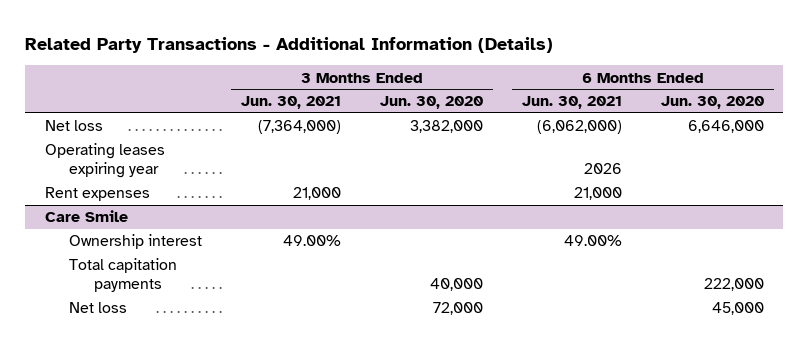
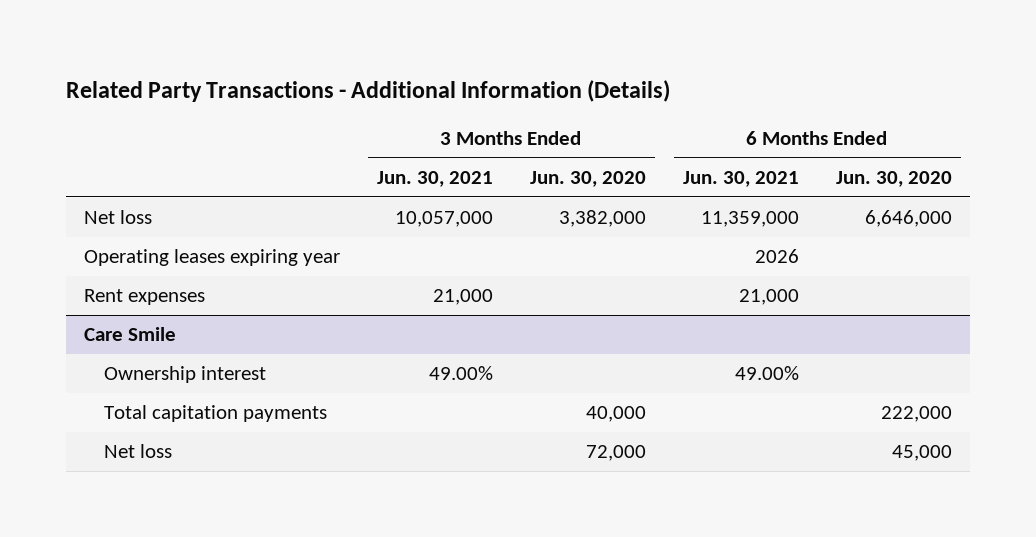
[258,120,342,135] (7,364,000) -> [395,211,494,228] 10,057,000
[536,120,622,135] (6,062,000) -> [700,211,799,228] 11,359,000

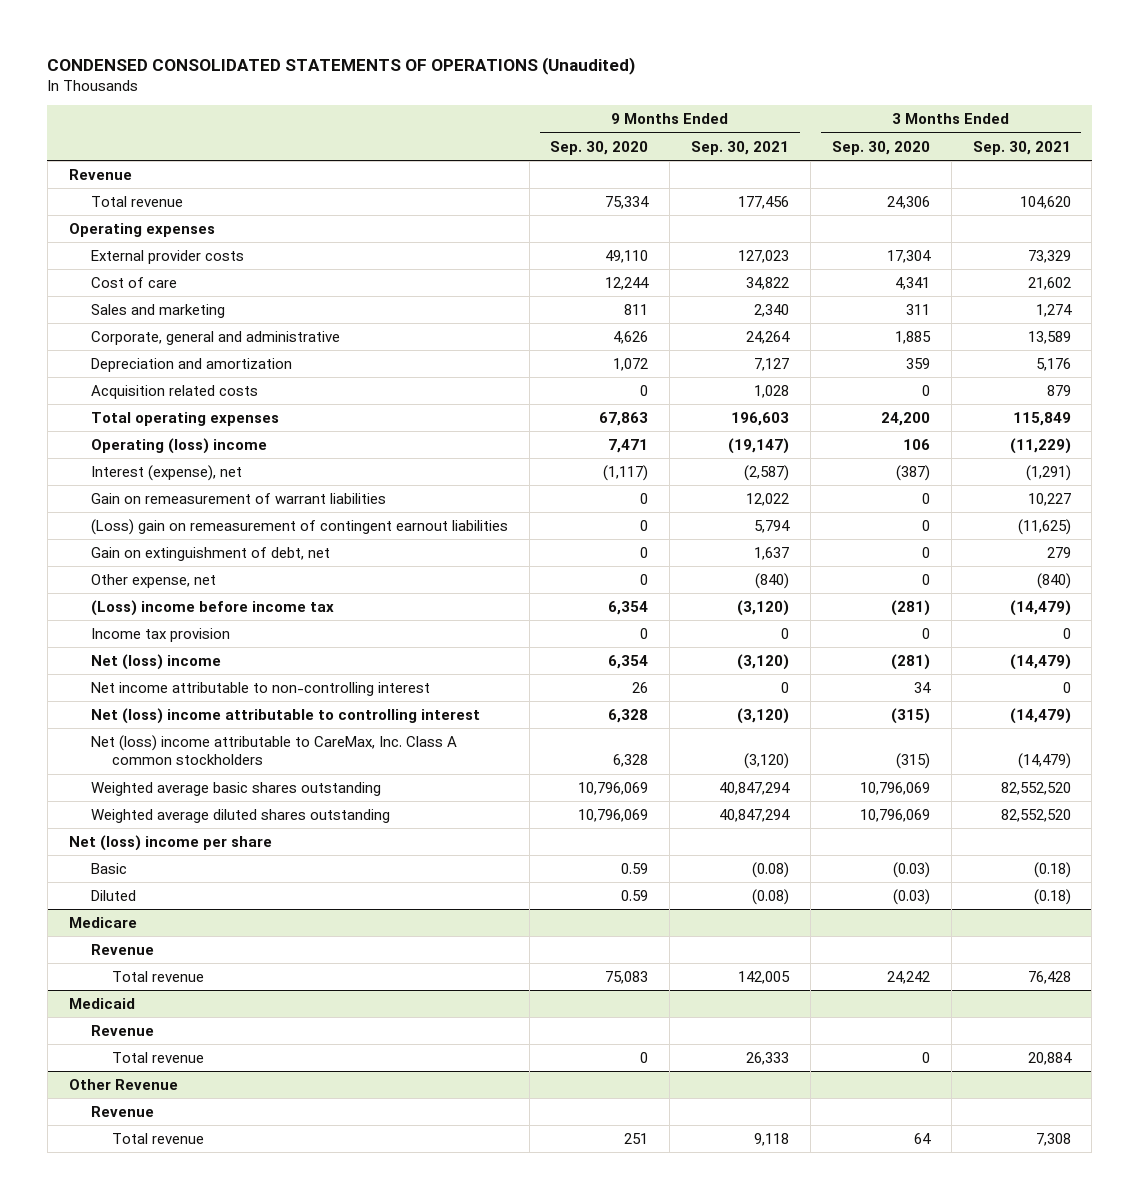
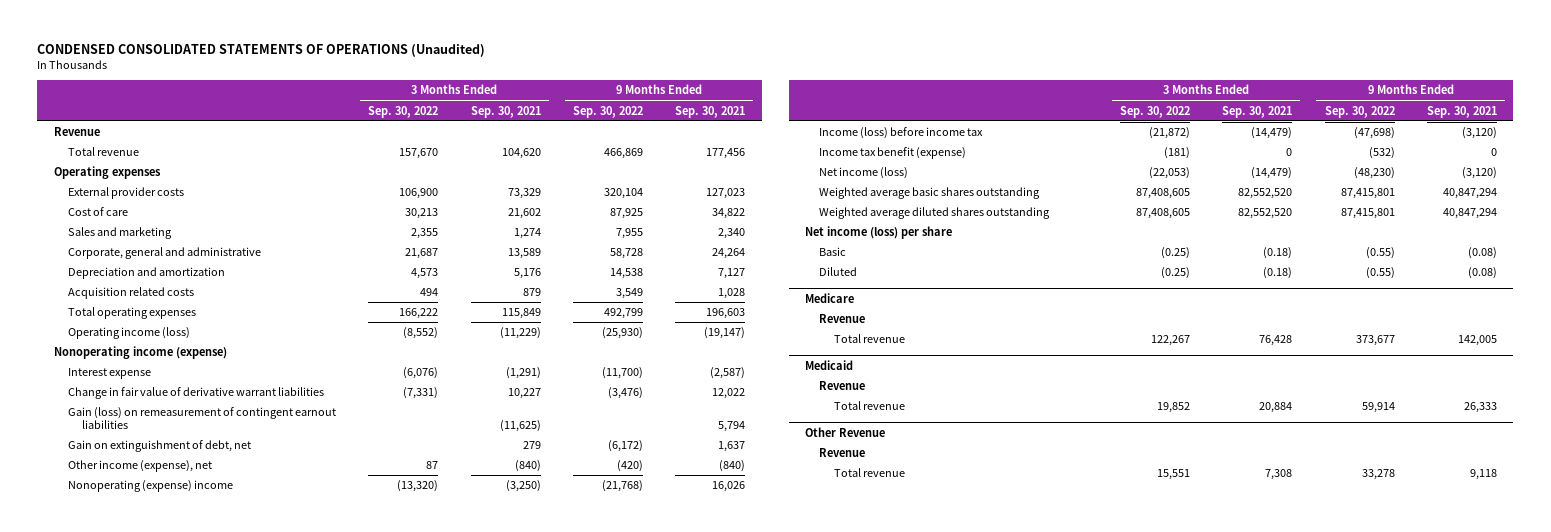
[550,140,649,155] Sep. 30, 2020 -> none
[831,140,930,155] Sep. 30, 2020 -> none
none -> [368,105,439,118] Sep. 30, 2022
none -> [572,105,643,118] Sep. 30, 2022
[90,437,267,454] Operating (loss) income -> [67,327,190,340] Operating income (loss)
none -> [53,346,227,360] Nonoperating income (expense)
[90,464,242,481] Interest (expense), net -> [67,368,151,380] Interest expense
[90,492,386,504] Gain on remeasurement of warrant liabilities -> [67,387,324,400] Change in fair value of derivative warrant liabilities
[90,518,508,535] (Loss) gain on remeasurement of contingent earnout liabilities -> [67,407,336,430] Gain (loss) on remeasurement of contingent earnout liabilities
[90,681,430,696] Net income attributable to non-controlling interest -> none
[90,707,480,724] Net (loss) income attributable to controlling interest -> none
[90,734,457,766] Net (loss) income attributable to CareMax, Inc. Class A common stockholders -> none
[90,573,216,588] Other expense, net -> [67,460,212,473] Other income (expense), net
none -> [67,480,233,493] Nonoperating (expense) income
[90,599,334,616] (Loss) income before income tax -> [819,127,984,140] Income (loss) before income tax
[90,627,230,642] Income tax provision -> [819,147,967,160] Income tax benefit (expense)
[90,653,221,670] Net (loss) income -> [819,167,909,180] Net income (loss)
[68,834,272,851] Net (loss) income per share -> [805,226,953,240] Net income (loss) per share

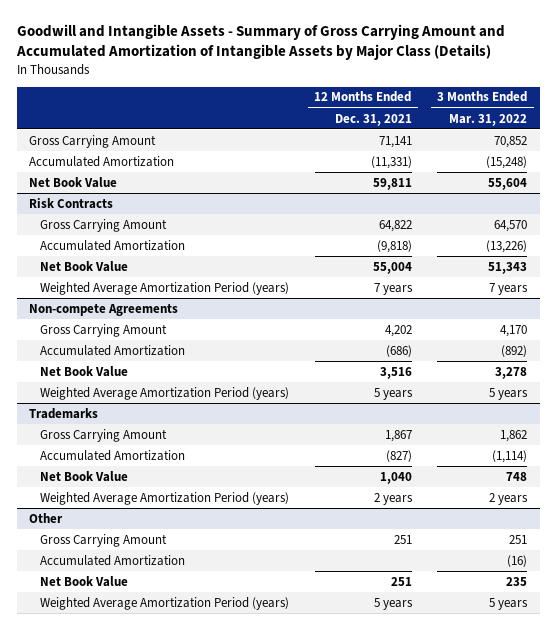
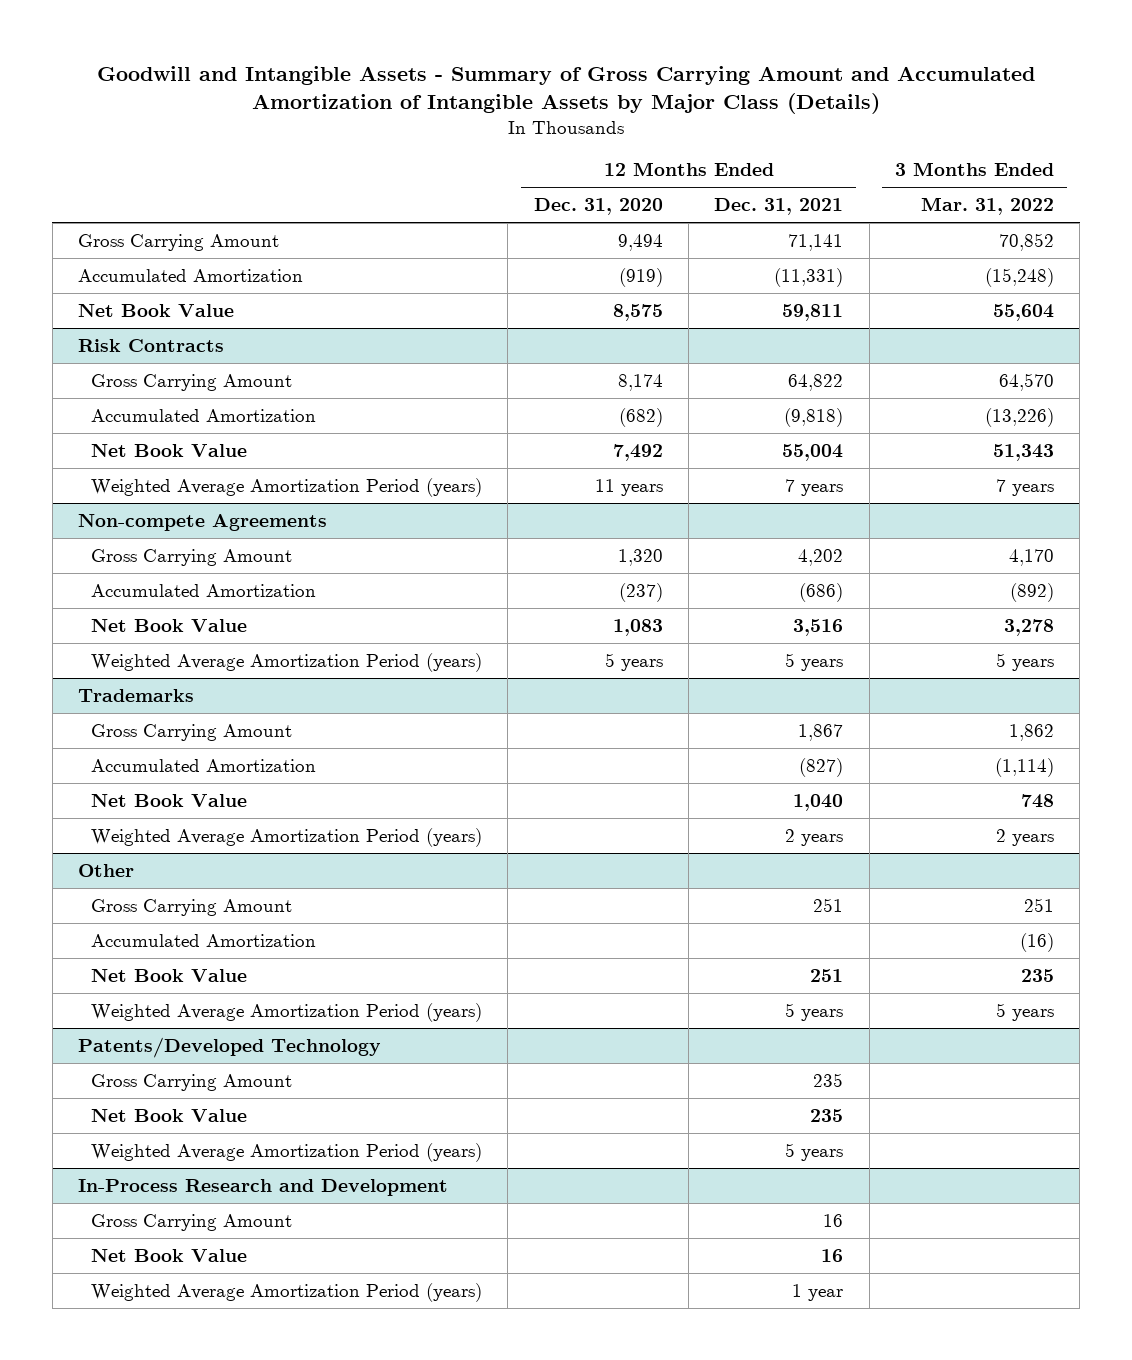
none -> [533,198,663,216] Dec. 31, 2020
none -> [77,1036,381,1058] Patents/Developed Technology
none -> [91,1073,293,1091] Gross Carrying Amount
none -> [91,1108,248,1122] Net Book Value
none -> [91,1142,483,1162] Weighted Average Amortization Period (years)
none -> [77,1178,448,1196] In-Process Research and Development
none -> [91,1213,293,1231] Gross Carrying Amount
none -> [91,1248,248,1262] Net Book Value
none -> [91,1282,483,1302] Weighted Average Amortization Period (years)

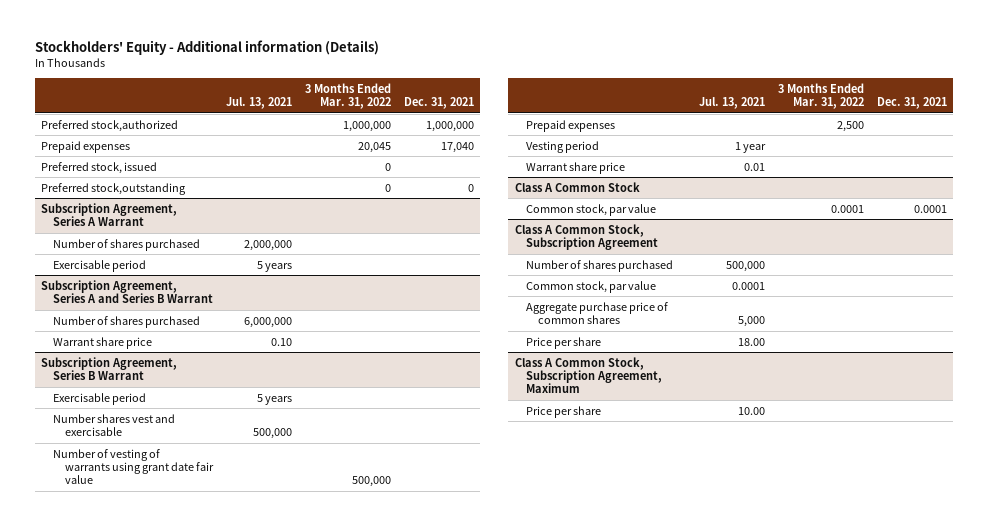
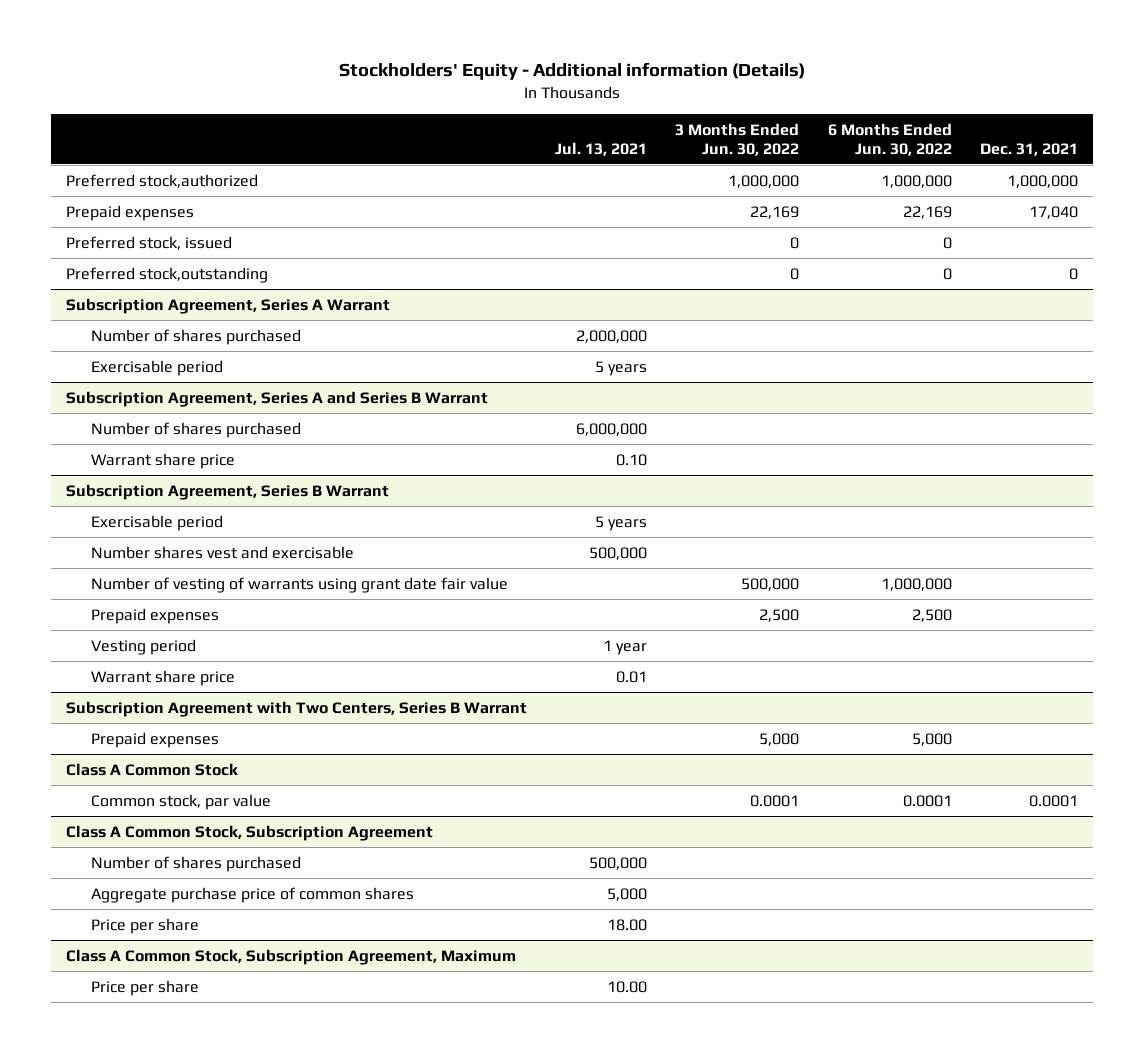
[304,82,391,110] 3 Months Ended Mar. 31, 2022 -> none
none -> [675,122,800,156] 3 Months Ended Jun. 30, 2022
none -> [827,122,952,156] 6 Months Ended Jun. 30, 2022
none -> [65,700,527,717] Subscription Agreement with Two Centers, Series B Warrant
none -> [90,731,219,748] Prepaid expenses
[526,280,657,293] Common stock, par value -> none

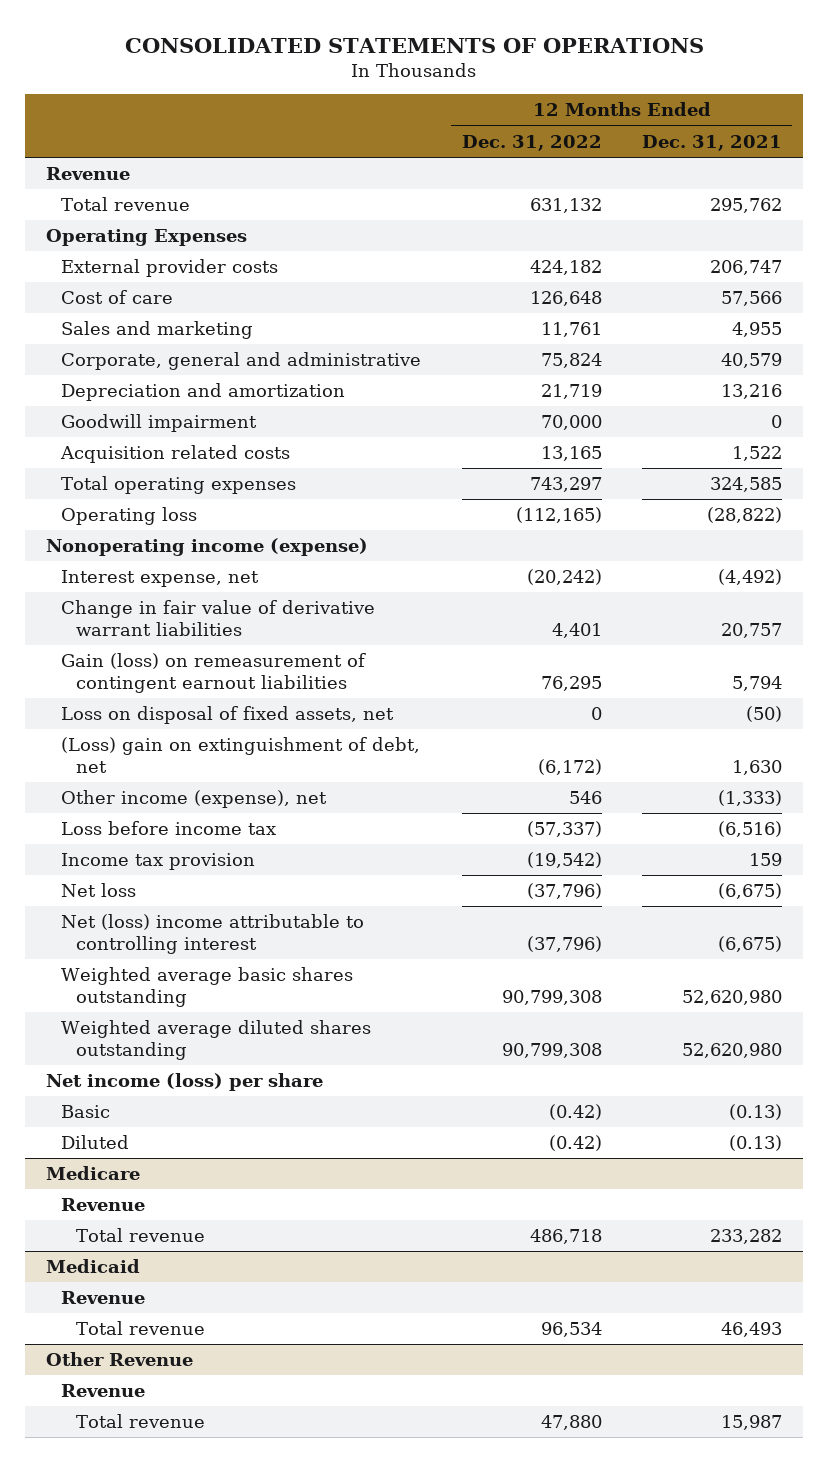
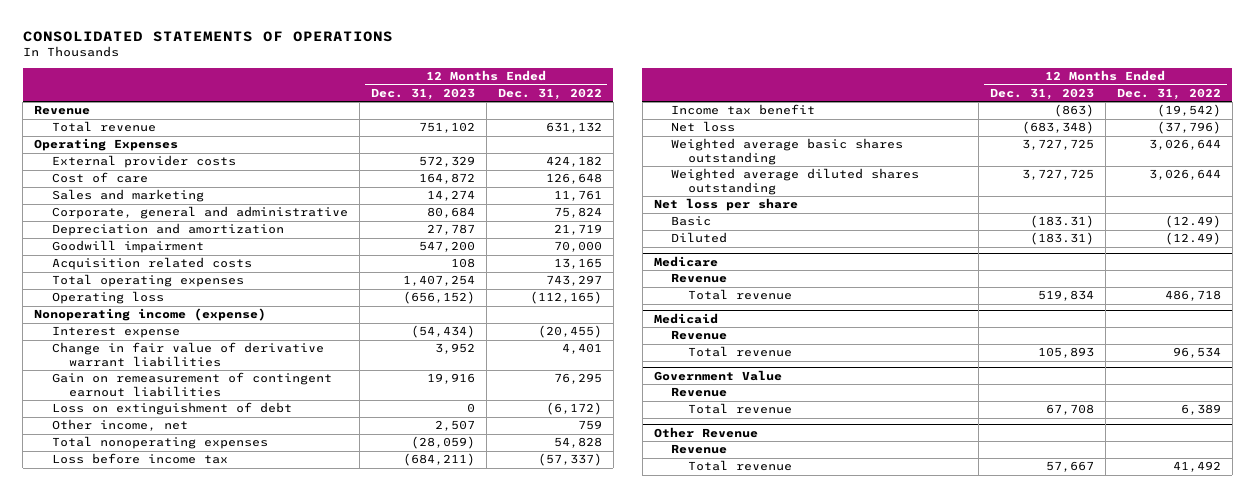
[642,134,783,151] Dec. 31, 2021 -> none
none -> [370,88,475,101] Dec. 31, 2023
[60,570,259,588] Interest expense, net -> [51,326,180,339] Interest expense
[526,569,602,586] (20,242) -> [537,325,602,339] (20,455)
[60,706,394,725] Loss on disposal of fixed assets, net -> none
[60,653,366,693] Gain (loss) on remeasurement of contingent earnout liabilities -> [51,372,332,397] Gain on remeasurement of contingent earnout liabilities
[60,737,420,773] (Loss) gain on extinguishment of debt, net -> [51,402,292,416] Loss on extinguishment of debt
[60,790,327,809] Other income (expense), net -> [51,419,188,432] Other income, net
[568,791,602,805] 546 -> [577,420,602,431] 759
none -> [51,436,268,450] Total nonoperating expenses
[60,853,255,871] Income tax provision -> [670,104,815,116] Income tax benefit
[60,914,364,954] Net (loss) income attributable to controlling interest -> none
[501,989,602,1005] 90,799,308 -> [1148,139,1221,151] 3,026,644
[501,1042,602,1058] 90,799,308 -> [1148,169,1221,181] 3,026,644
[45,1073,323,1092] Net income (loss) per share -> [653,198,798,212] Net loss per share
[548,1104,602,1121] (0.42) -> [1164,215,1221,229] (12.49)
[548,1135,602,1152] (0.42) -> [1164,232,1221,246] (12.49)
none -> [653,370,782,382] Government Value
none -> [670,387,727,398] Revenue
none -> [687,403,792,415] Total revenue
[540,1415,602,1431] 47,880 -> [1172,461,1221,473] 41,492

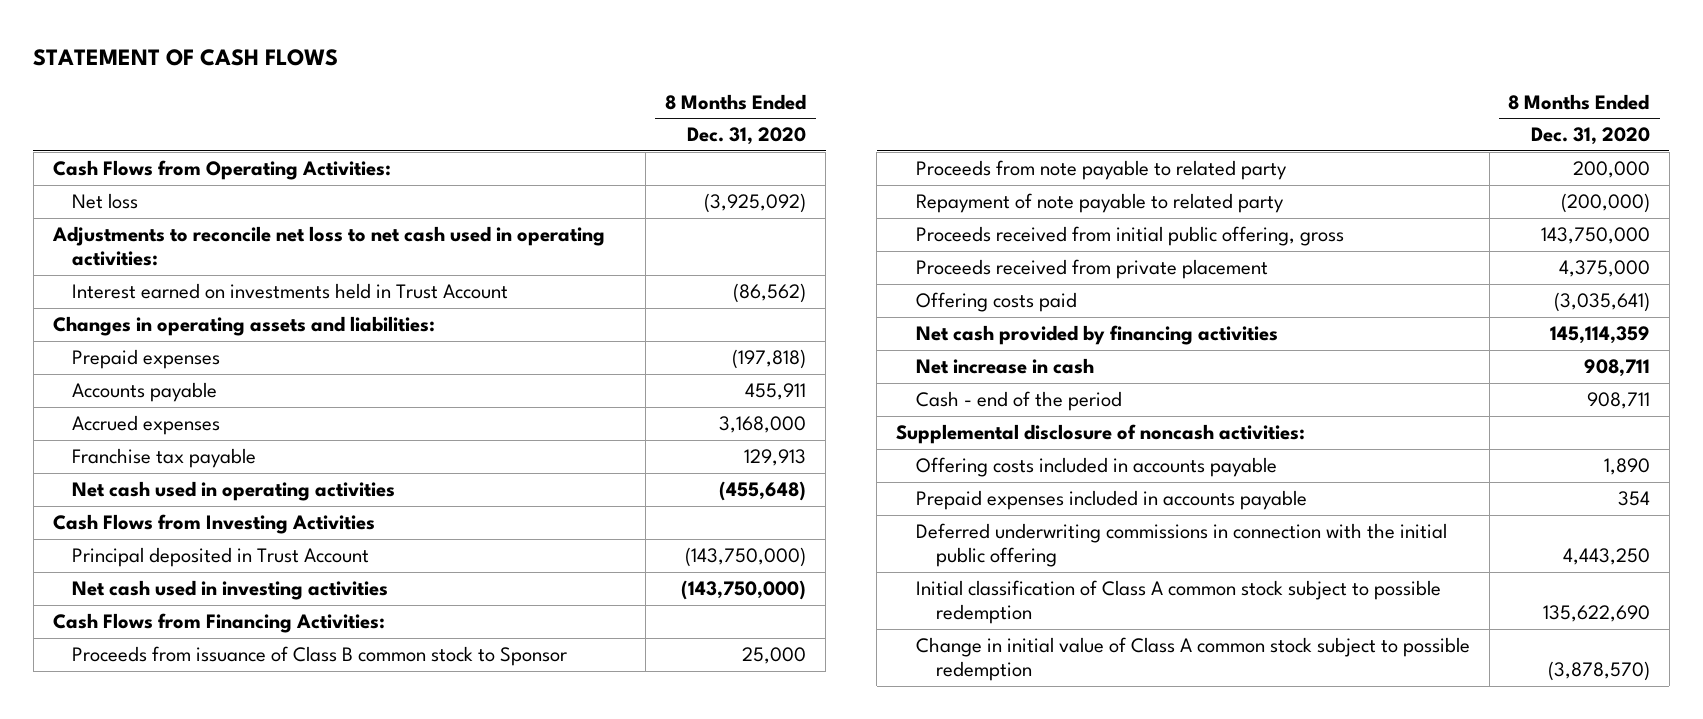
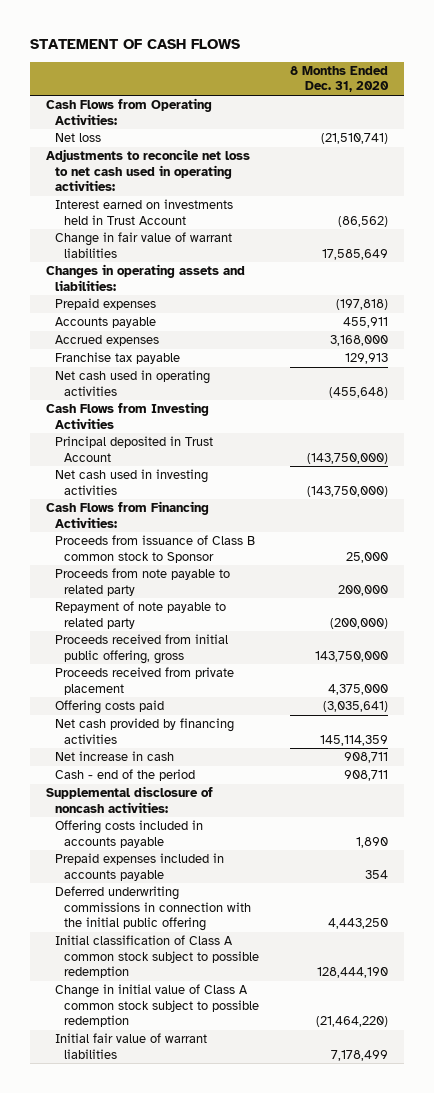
[704,193,807,214] (3,925,092) -> [321,133,389,145] (21,510,741)
none -> [54,232,232,258] Change in fair value of warrant liabilities
[1542,605,1650,623] 135,622,690 -> [317,966,389,978] 128,444,190
[1547,661,1650,682] (3,878,570) -> [316,1015,389,1027] (21,464,220)
none -> [54,1033,207,1059] Initial fair value of warrant liabilities

